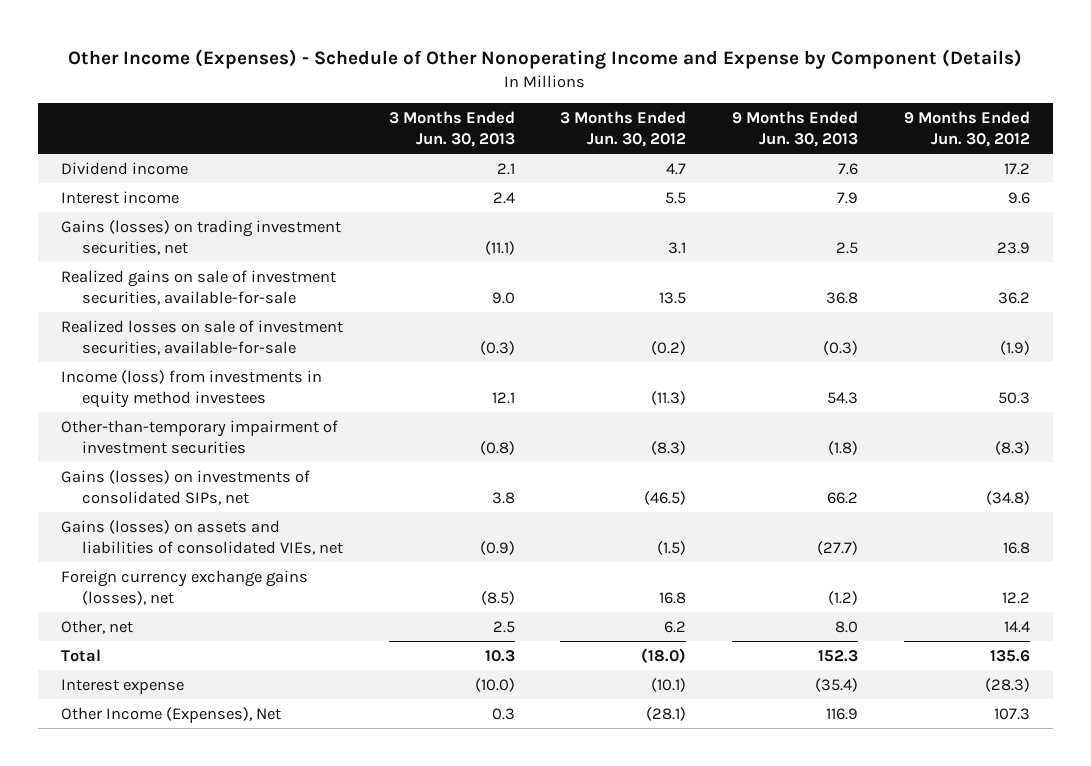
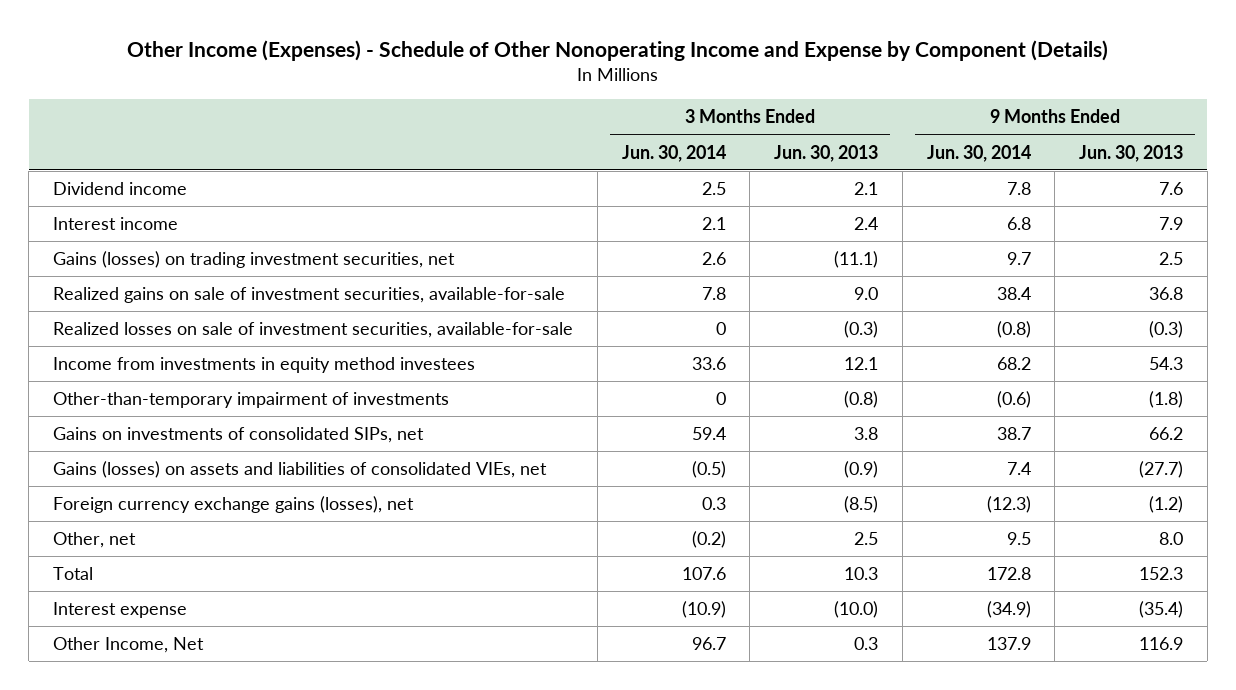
[560,111,687,148] 3 Months Ended Jun. 30, 2012 -> none
[903,111,1030,148] 9 Months Ended Jun. 30, 2012 -> none
none -> [621,144,726,162] Jun. 30, 2014
none -> [926,144,1031,162] Jun. 30, 2014
[61,369,323,408] Income (loss) from investments in equity method investees -> [53,357,476,374] Income from investments in equity method investees
[61,419,339,454] Other-than-temporary impairment of investment securities -> [53,392,450,409] Other-than-temporary impairment of investments
[61,469,311,505] Gains (losses) on investments of consolidated SIPs, net -> [53,427,425,444] Gains on investments of consolidated SIPs, net
[61,706,282,723] Other Income (Expenses), Net -> [53,637,205,654] Other Income, Net

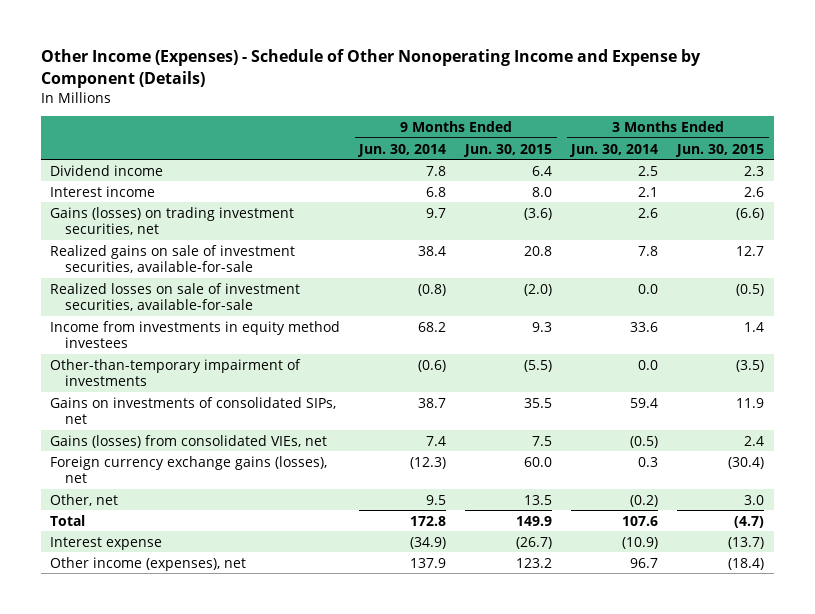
[774,144,879,162] Jun. 30, 2013 -> none
[1079,144,1184,162] Jun. 30, 2013 -> none
none -> [463,143,553,157] Jun. 30, 2015
none -> [675,143,765,157] Jun. 30, 2015
[715,322,726,336] 0 -> [638,283,659,294] 0.0
[715,392,726,406] 0 -> [638,359,659,370] 0.0
[53,461,548,479] Gains (losses) on assets and liabilities of consolidated VIEs, net -> [50,434,328,448] Gains (losses) from consolidated VIEs, net
[53,637,205,654] Other Income, Net -> [50,556,247,571] Other income (expenses), net

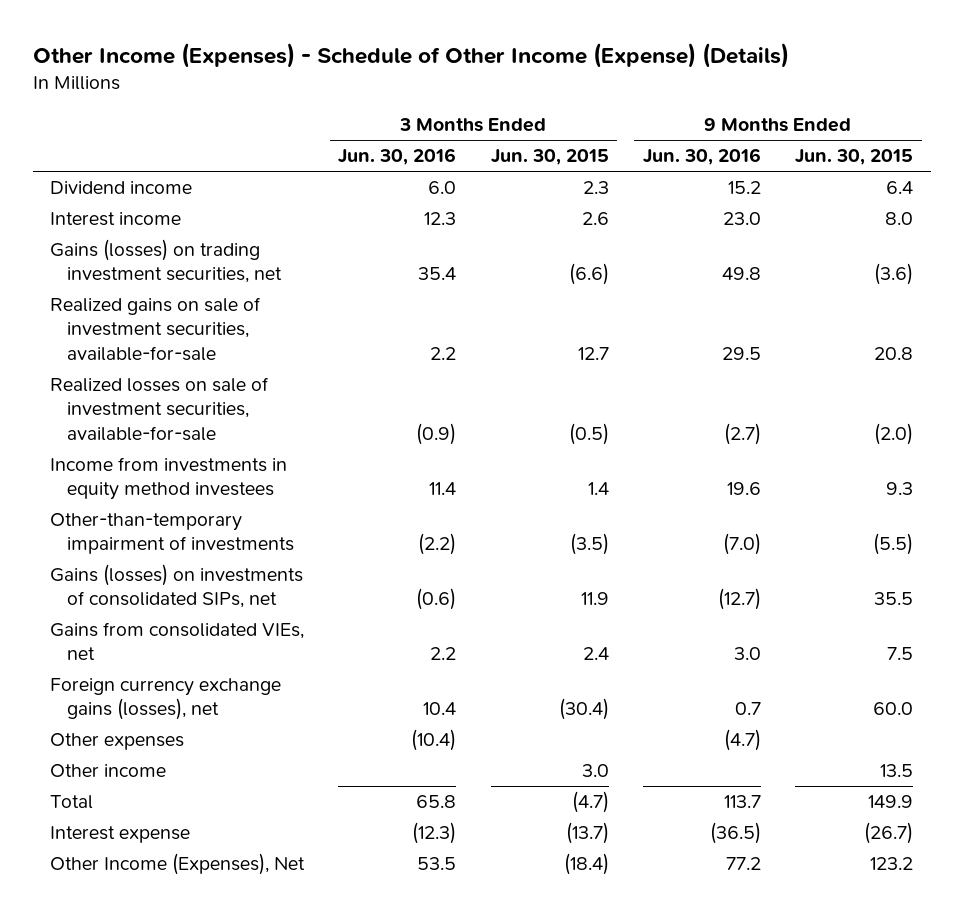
[40,49,701,88] Other Income (Expenses) - Schedule of Other Nonoperating Income and Expense by Component (Details) -> [32,42,789,68] Other Income (Expenses) - Schedule of Other Income (Expense) (Details)
[357,143,447,157] Jun. 30, 2014 -> none
[569,143,659,157] Jun. 30, 2014 -> none
none -> [338,148,457,166] Jun. 30, 2016
none -> [643,148,762,166] Jun. 30, 2016
[50,396,337,425] Gains on investments of consolidated SIPs, net -> [49,564,303,609] Gains (losses) on investments of consolidated SIPs, net
[50,434,328,448] Gains (losses) from consolidated VIEs, net -> [49,622,304,661] Gains from consolidated VIEs, net
none -> [49,733,184,751] Other expenses
[50,493,119,506] Other, net -> [49,764,166,778] Other income
[50,556,247,571] Other income (expenses), net -> [49,853,305,876] Other Income (Expenses), Net

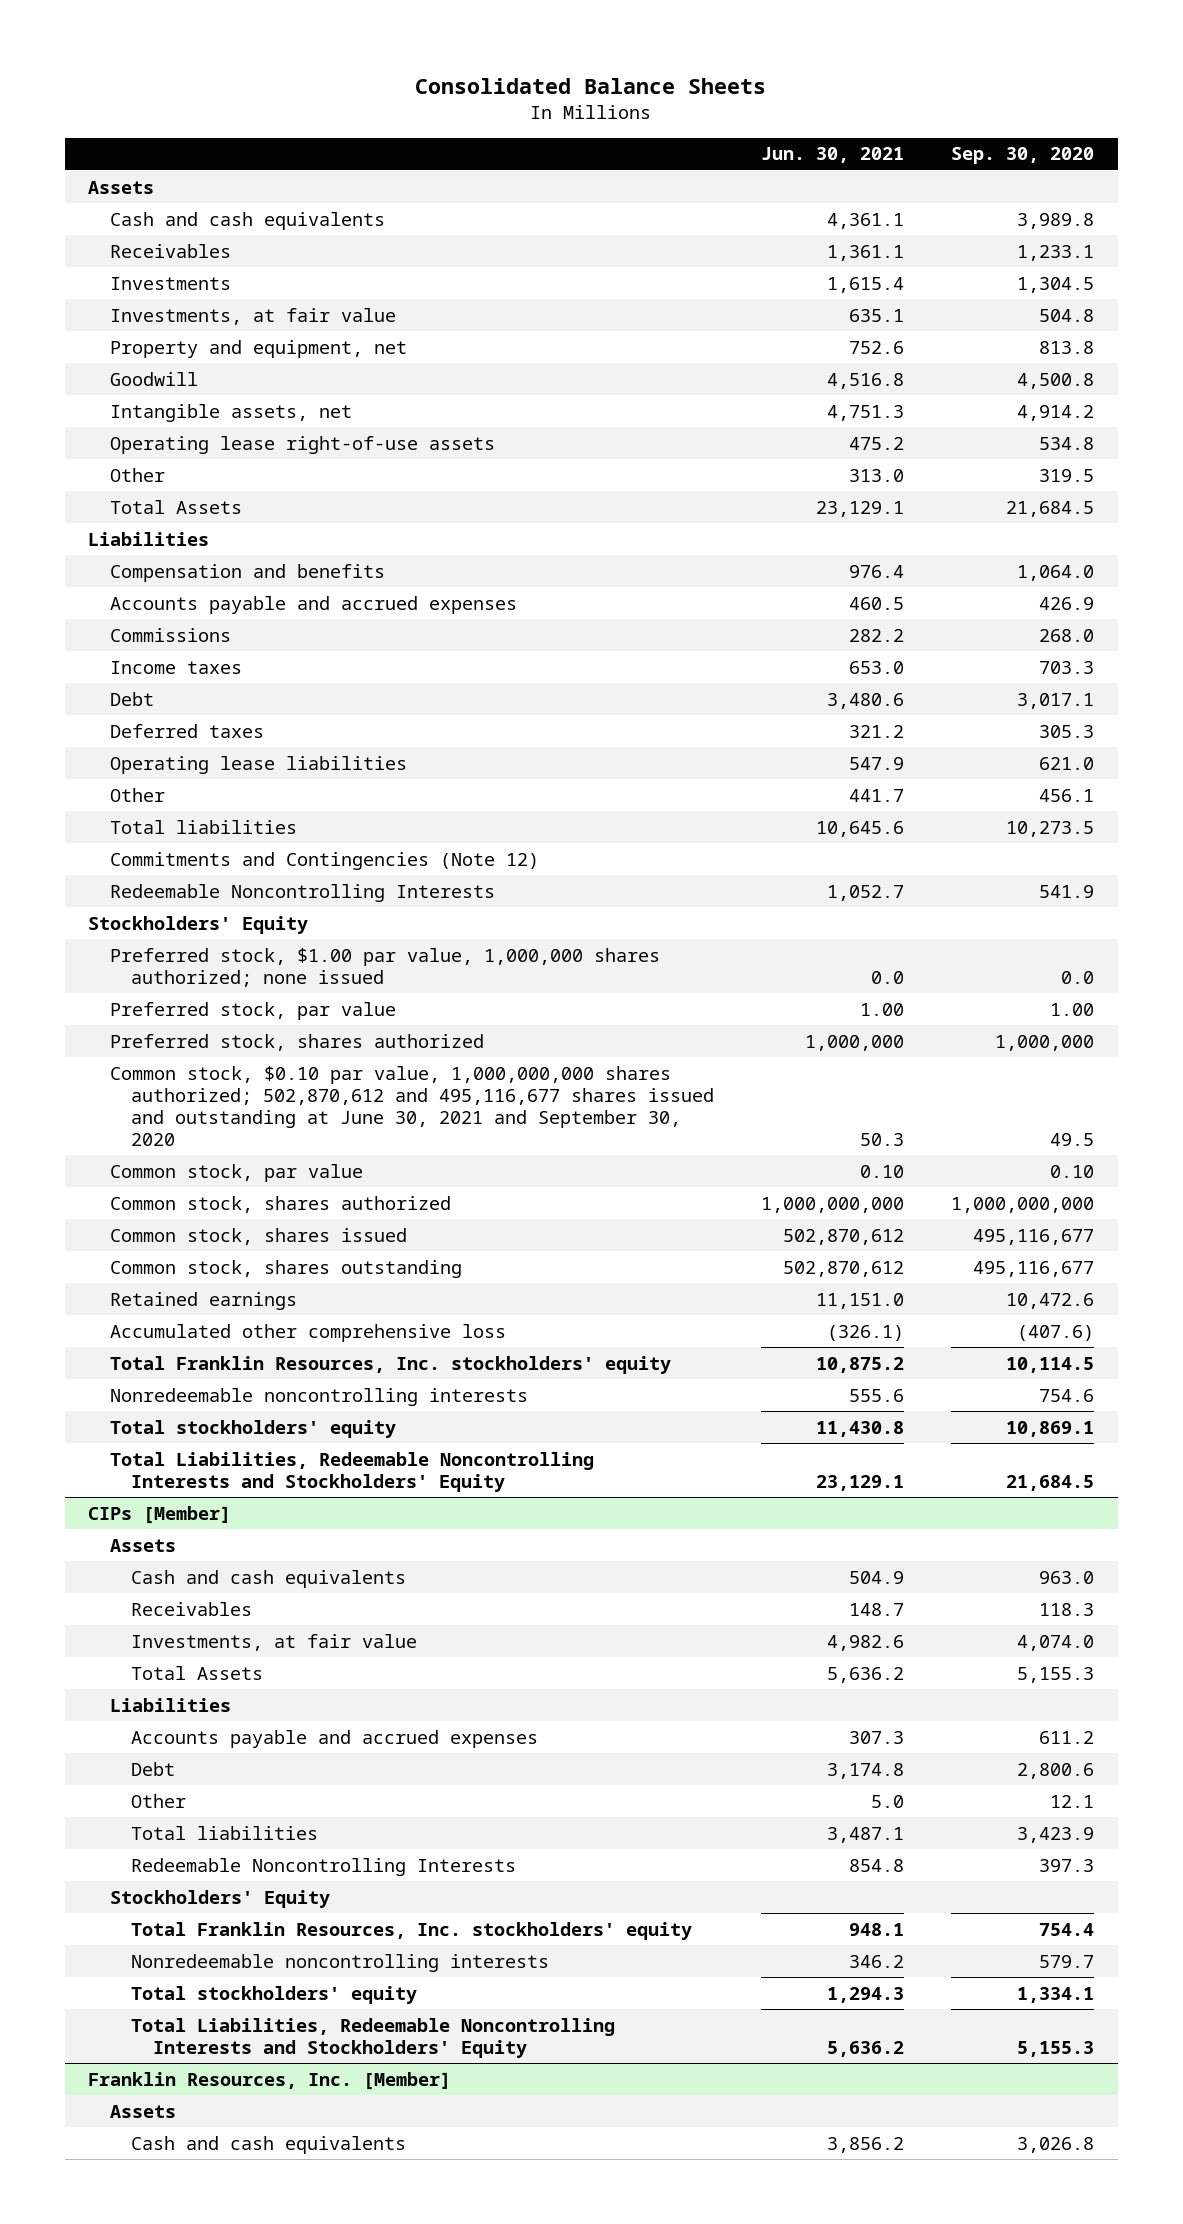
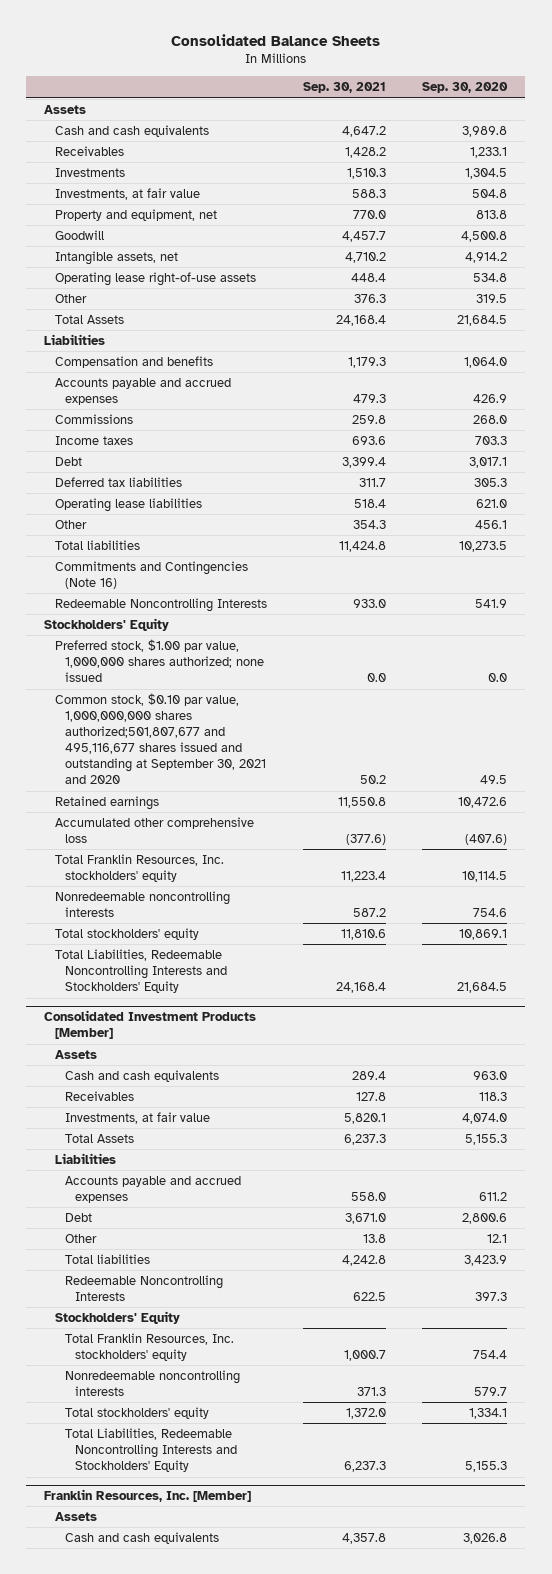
[761,147,905,164] Jun. 30, 2021 -> none
none -> [302,82,386,94] Sep. 30, 2021
[109,723,264,738] Deferred taxes -> [54,477,182,488] Deferred tax liabilities
[109,851,539,870] Commitments and Contingencies (Note 12) -> [54,561,248,590] Commitments and Contingencies (Note 16)
[109,1001,396,1020] Preferred stock, par value -> none
[109,1033,484,1051] Preferred stock, shares authorized -> none
[109,1163,363,1182] Common stock, par value -> none
[109,1195,451,1213] Common stock, shares authorized -> none
[109,1227,407,1245] Common stock, shares issued -> none
[109,1259,462,1278] Common stock, shares outstanding -> none
[109,1065,715,1146] Common stock, $0.10 par value, 1,000,000,000 shares authorized; 502,870,612 and 495,116,677 shares issued and outstanding at June 30, 2021 and September 30, 2020 -> [54,693,266,785] Common stock, $0.10 par value, 1,000,000,000 shares authorized;501,807,677 and 495,116,677 shares issued and outstanding at September 30, 2021 and 2020
[88,1505,232,1524] CIPs [Member] -> [44,1010,257,1040] Consolidated Investment Products [Member]

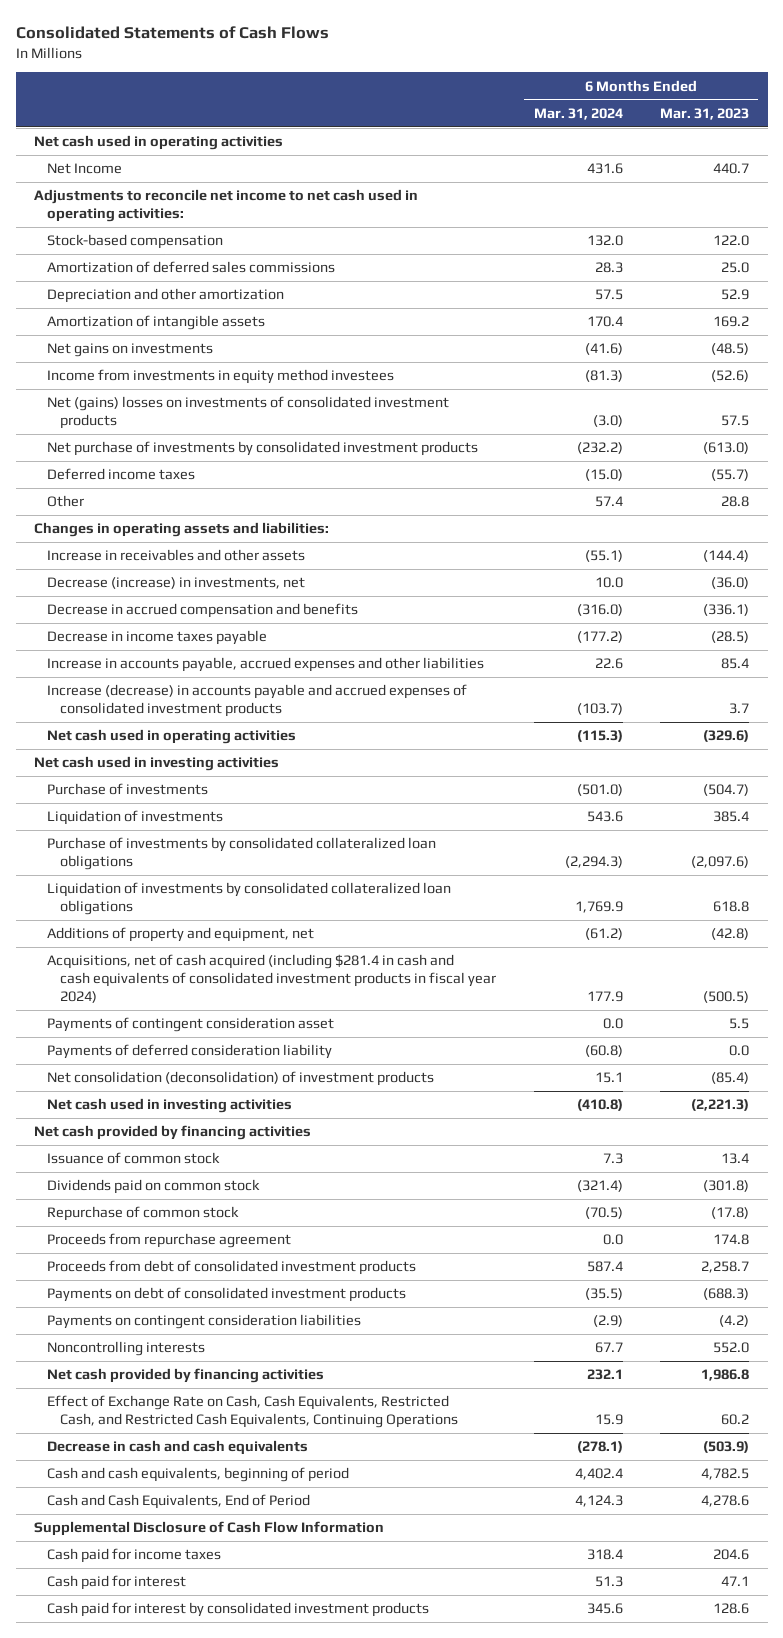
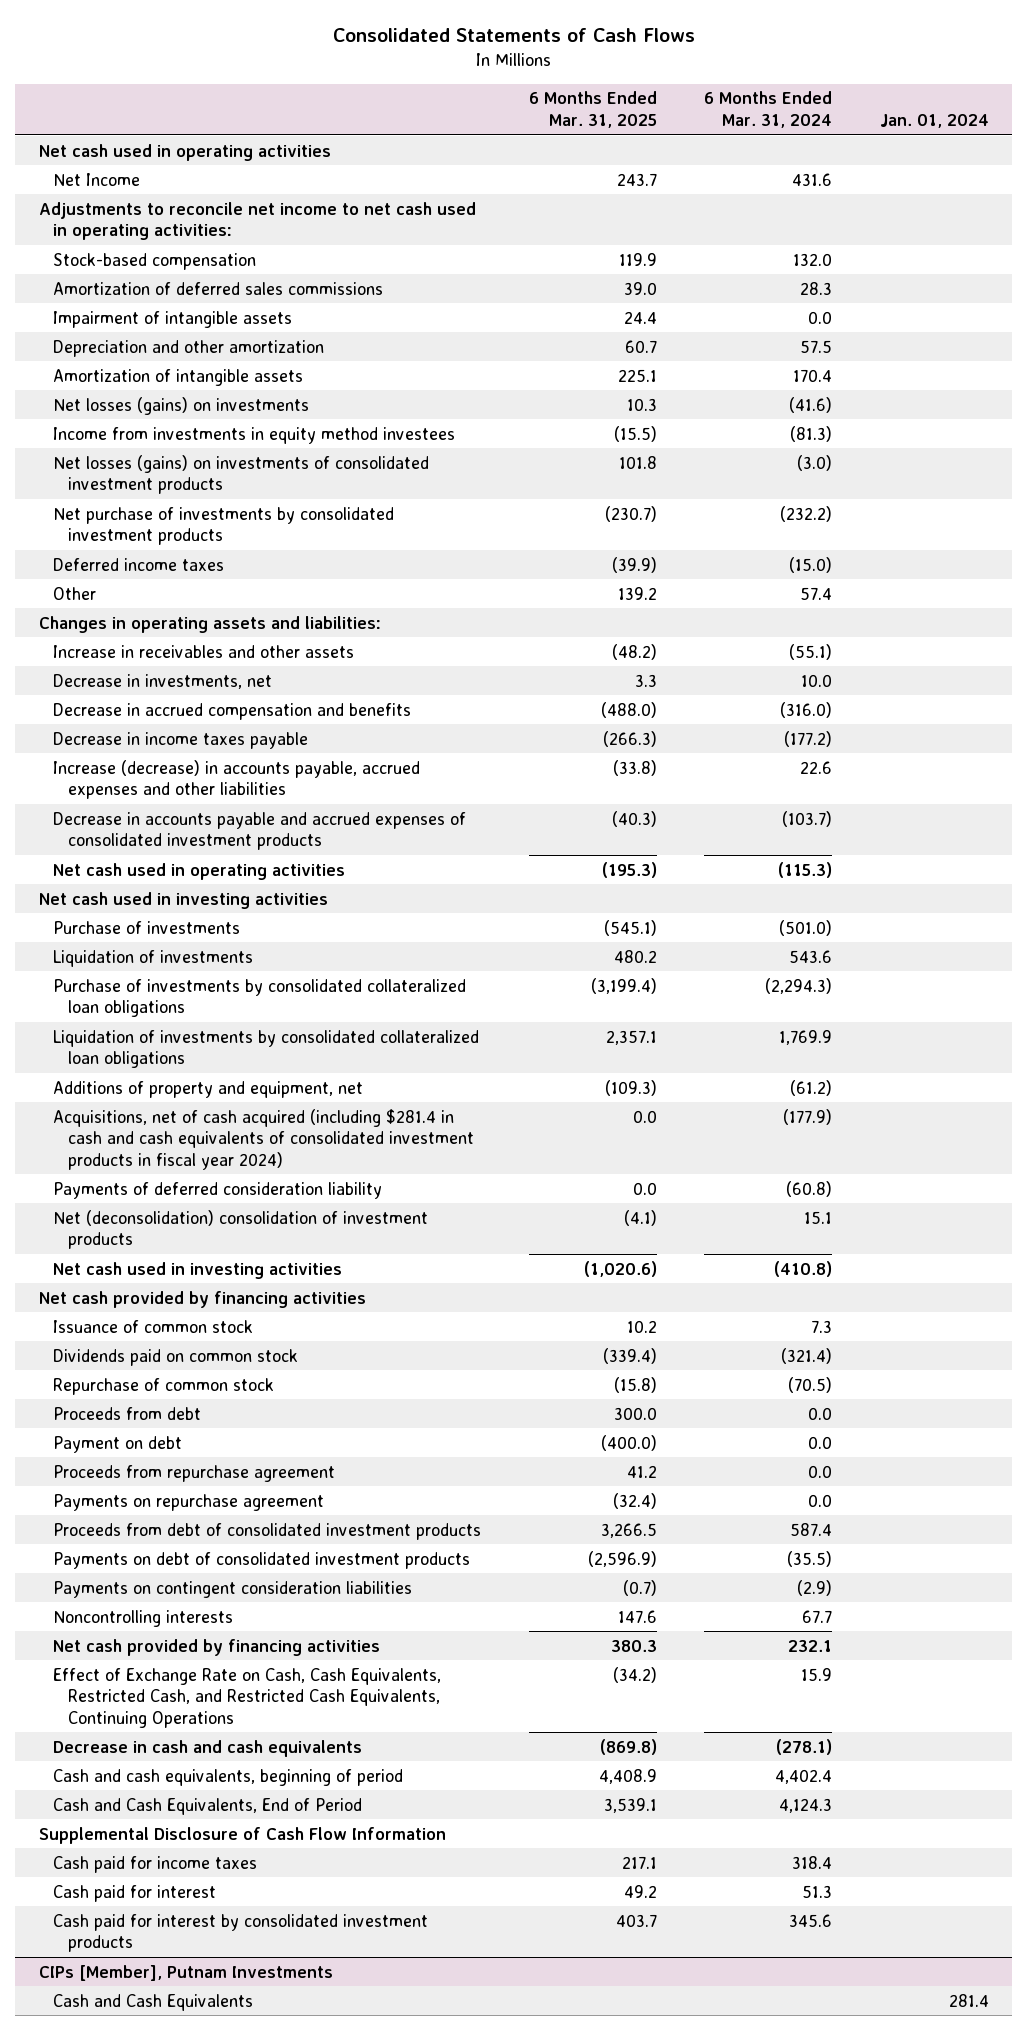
[660,107,750,120] Mar. 31, 2023 -> none
none -> [528,91,657,128] 6 Months Ended Mar. 31, 2025
none -> [879,113,989,128] Jan. 01, 2024
none -> [53,310,293,328] Impairment of intangible assets
[47,343,214,358] Net gains on investments -> [53,396,310,415] Net losses (gains) on investments
[47,396,450,430] Net (gains) losses on investments of consolidated investment products -> [53,454,430,495] Net losses (gains) on investments of consolidated investment products
[47,577,306,590] Decrease (increase) in investments, net -> [53,673,273,689] Decrease in investments, net
[47,657,485,673] Increase in accounts payable, accrued expenses and other liabilities -> [53,759,421,800] Increase (decrease) in accounts payable, accrued expenses and other liabilities
[47,684,468,718] Increase (decrease) in accounts payable and accrued expenses of consolidated investment products -> [53,811,467,851] Decrease in accounts payable and accrued expenses of consolidated investment products
[47,1017,335,1033] Payments of contingent consideration asset -> none
[586,990,623,1002] 177.9 -> [783,1108,833,1125] (177.9)
[47,1071,435,1087] Net consolidation (deconsolidation) of investment products -> [53,1209,429,1250] Net (deconsolidation) consolidation of investment products
none -> [53,1406,202,1420] Proceeds from debt
none -> [53,1435,183,1453] Payment on debt
none -> [53,1493,325,1511] Payments on repurchase agreement
none -> [38,1964,333,1981] CIPs [Member], Putnam Investments
none -> [53,1993,254,2011] Cash and Cash Equivalents

